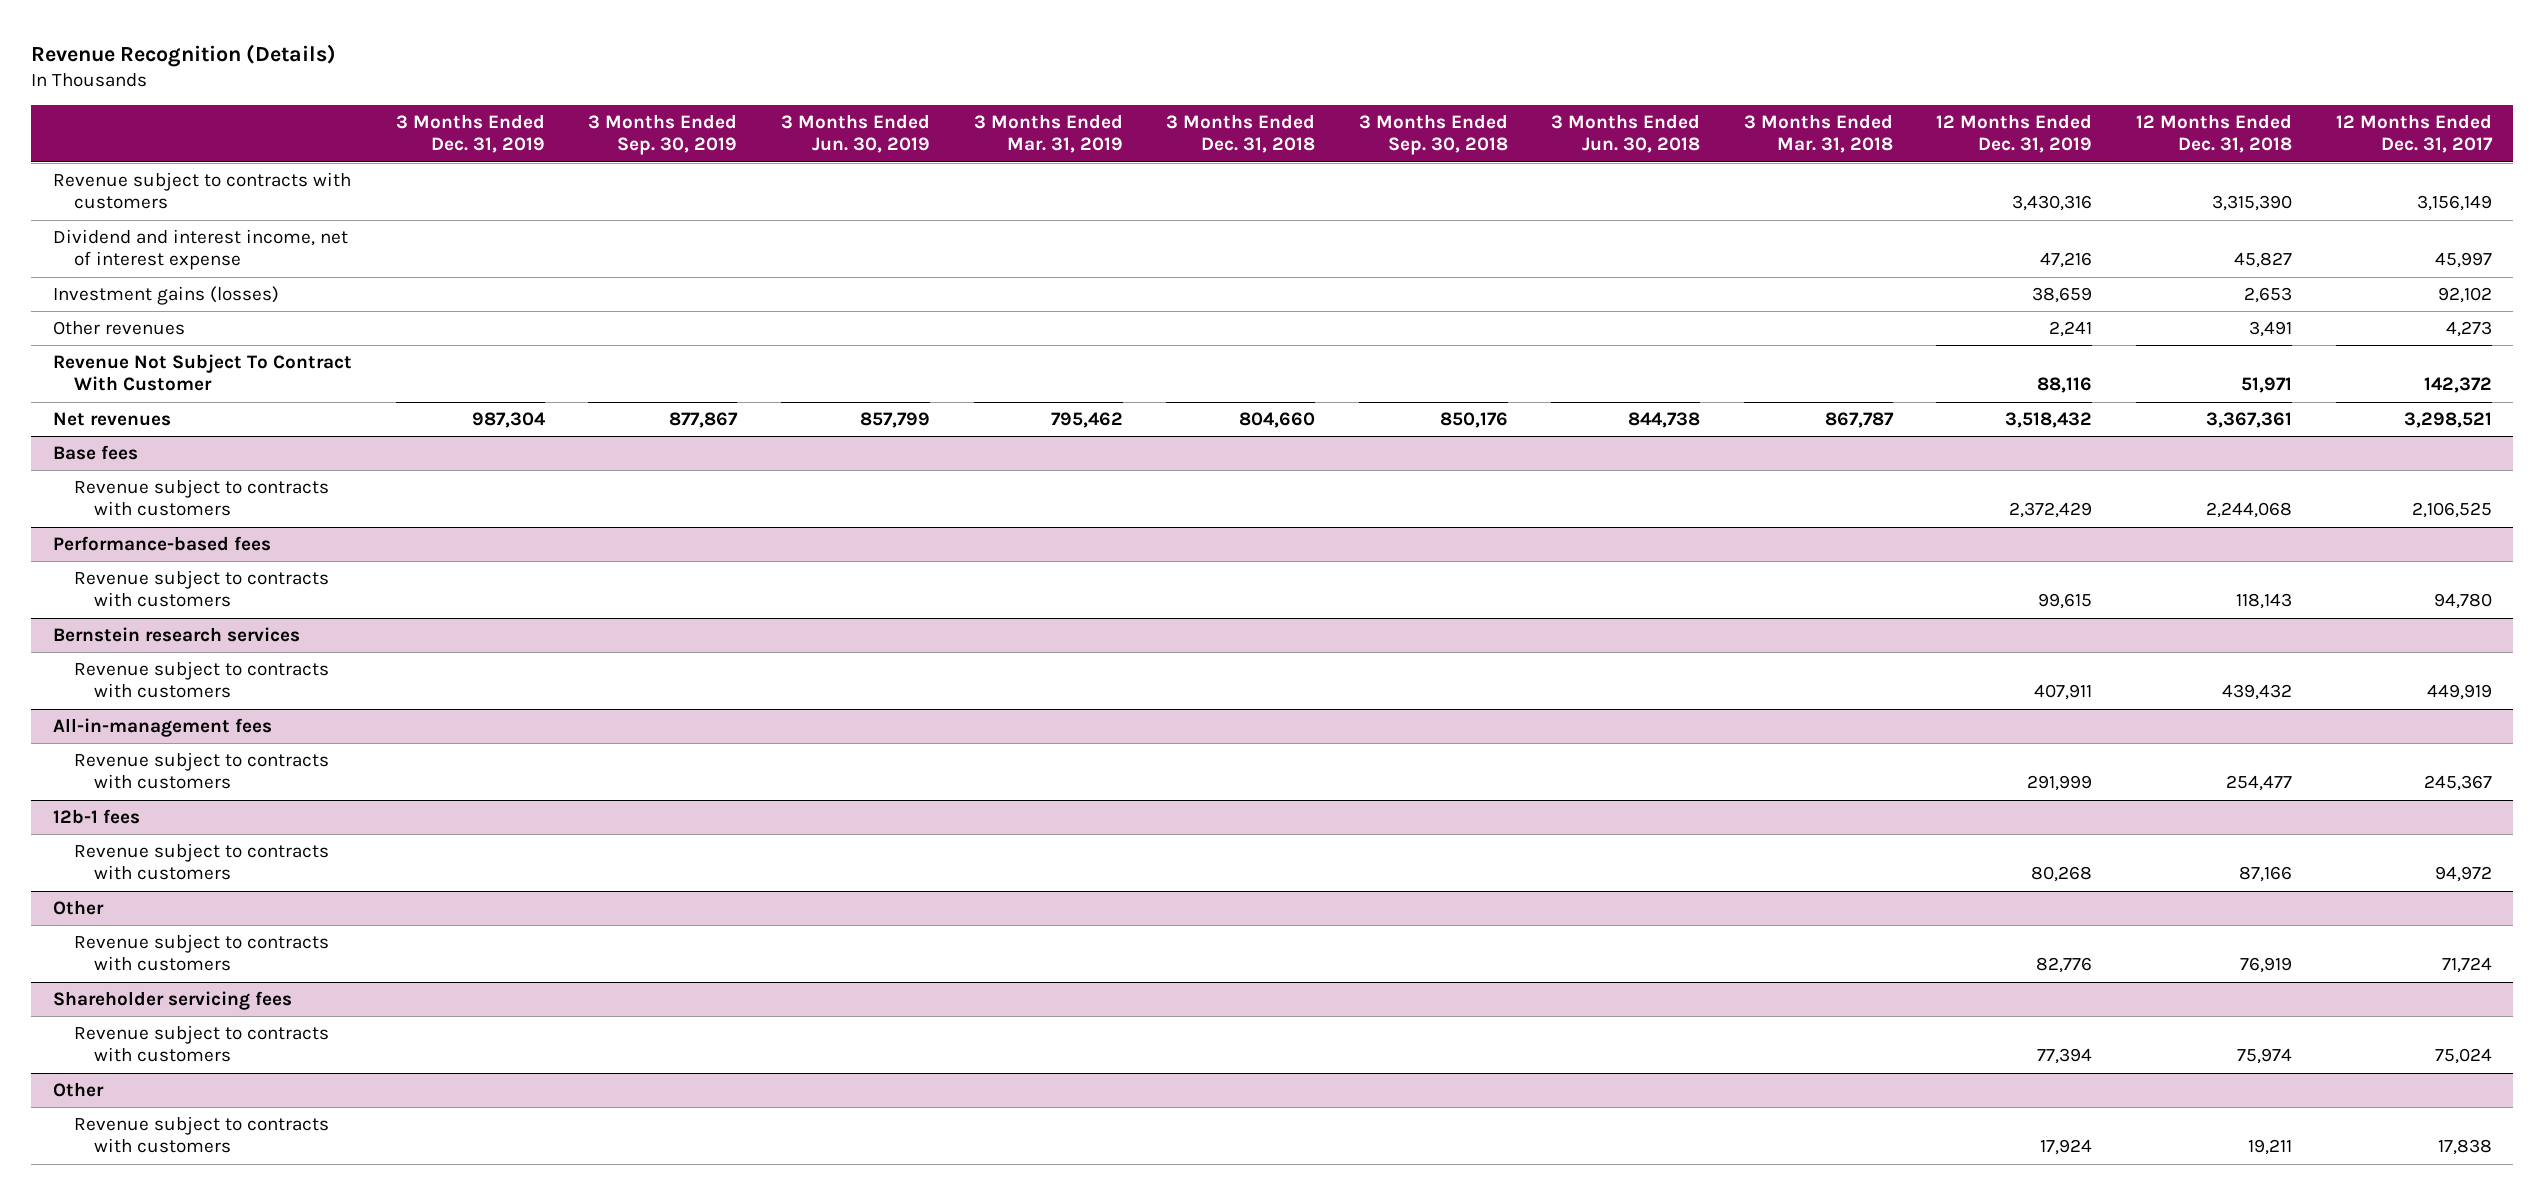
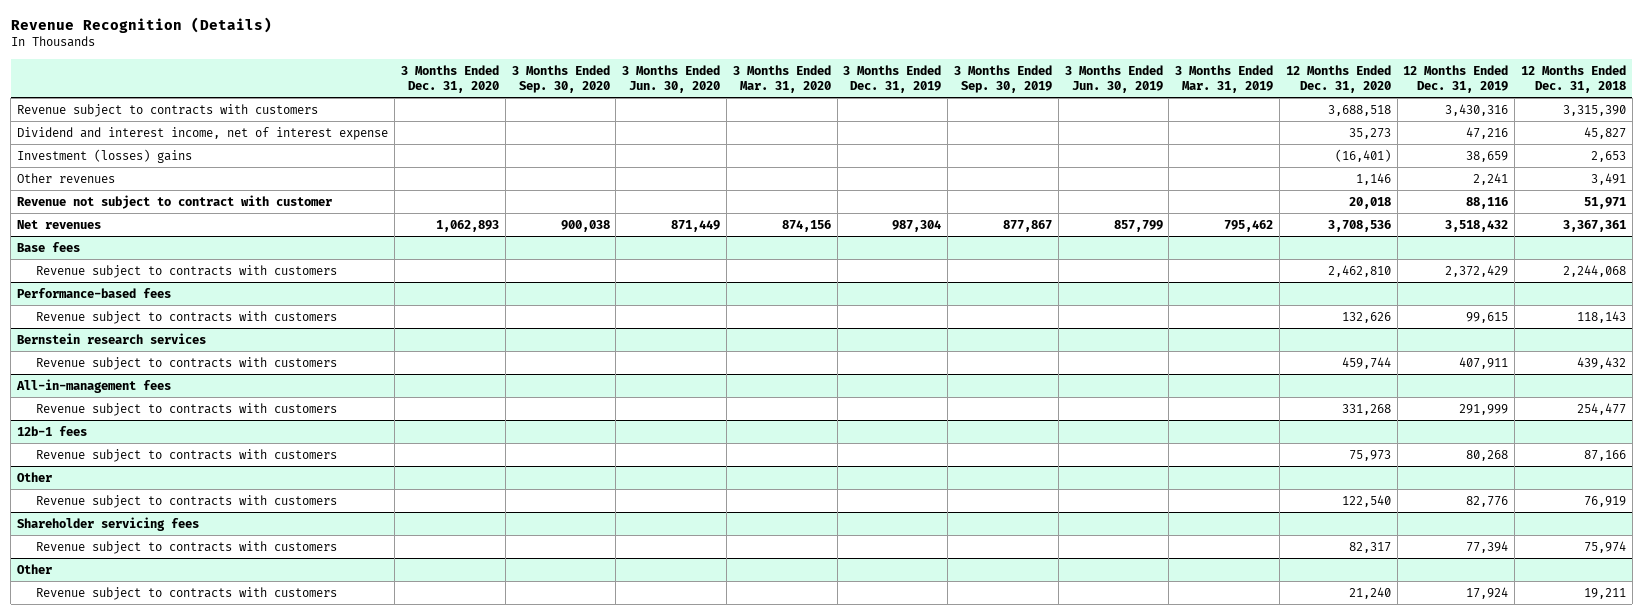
[1166,114,1316,154] 3 Months Ended Dec. 31, 2018 -> none
[1358,114,1508,156] 3 Months Ended Sep. 30, 2018 -> none
[1551,114,1701,154] 3 Months Ended Jun. 30, 2018 -> none
[1743,114,1893,154] 3 Months Ended Mar. 31, 2018 -> none
[2335,114,2493,154] 12 Months Ended Dec. 31, 2017 -> none
none -> [400,64,499,93] 3 Months Ended Dec. 31, 2020
none -> [511,64,610,93] 3 Months Ended Sep. 30, 2020
none -> [622,64,721,93] 3 Months Ended Jun. 30, 2020
none -> [732,64,831,93] 3 Months Ended Mar. 31, 2020
none -> [1285,64,1391,93] 12 Months Ended Dec. 31, 2020
[53,286,280,306] Investment gains (losses) -> [17,148,193,163] Investment (losses) gains
[53,354,353,392] Revenue Not Subject To Contract With Customer -> [17,194,333,209] Revenue not subject to contract with customer

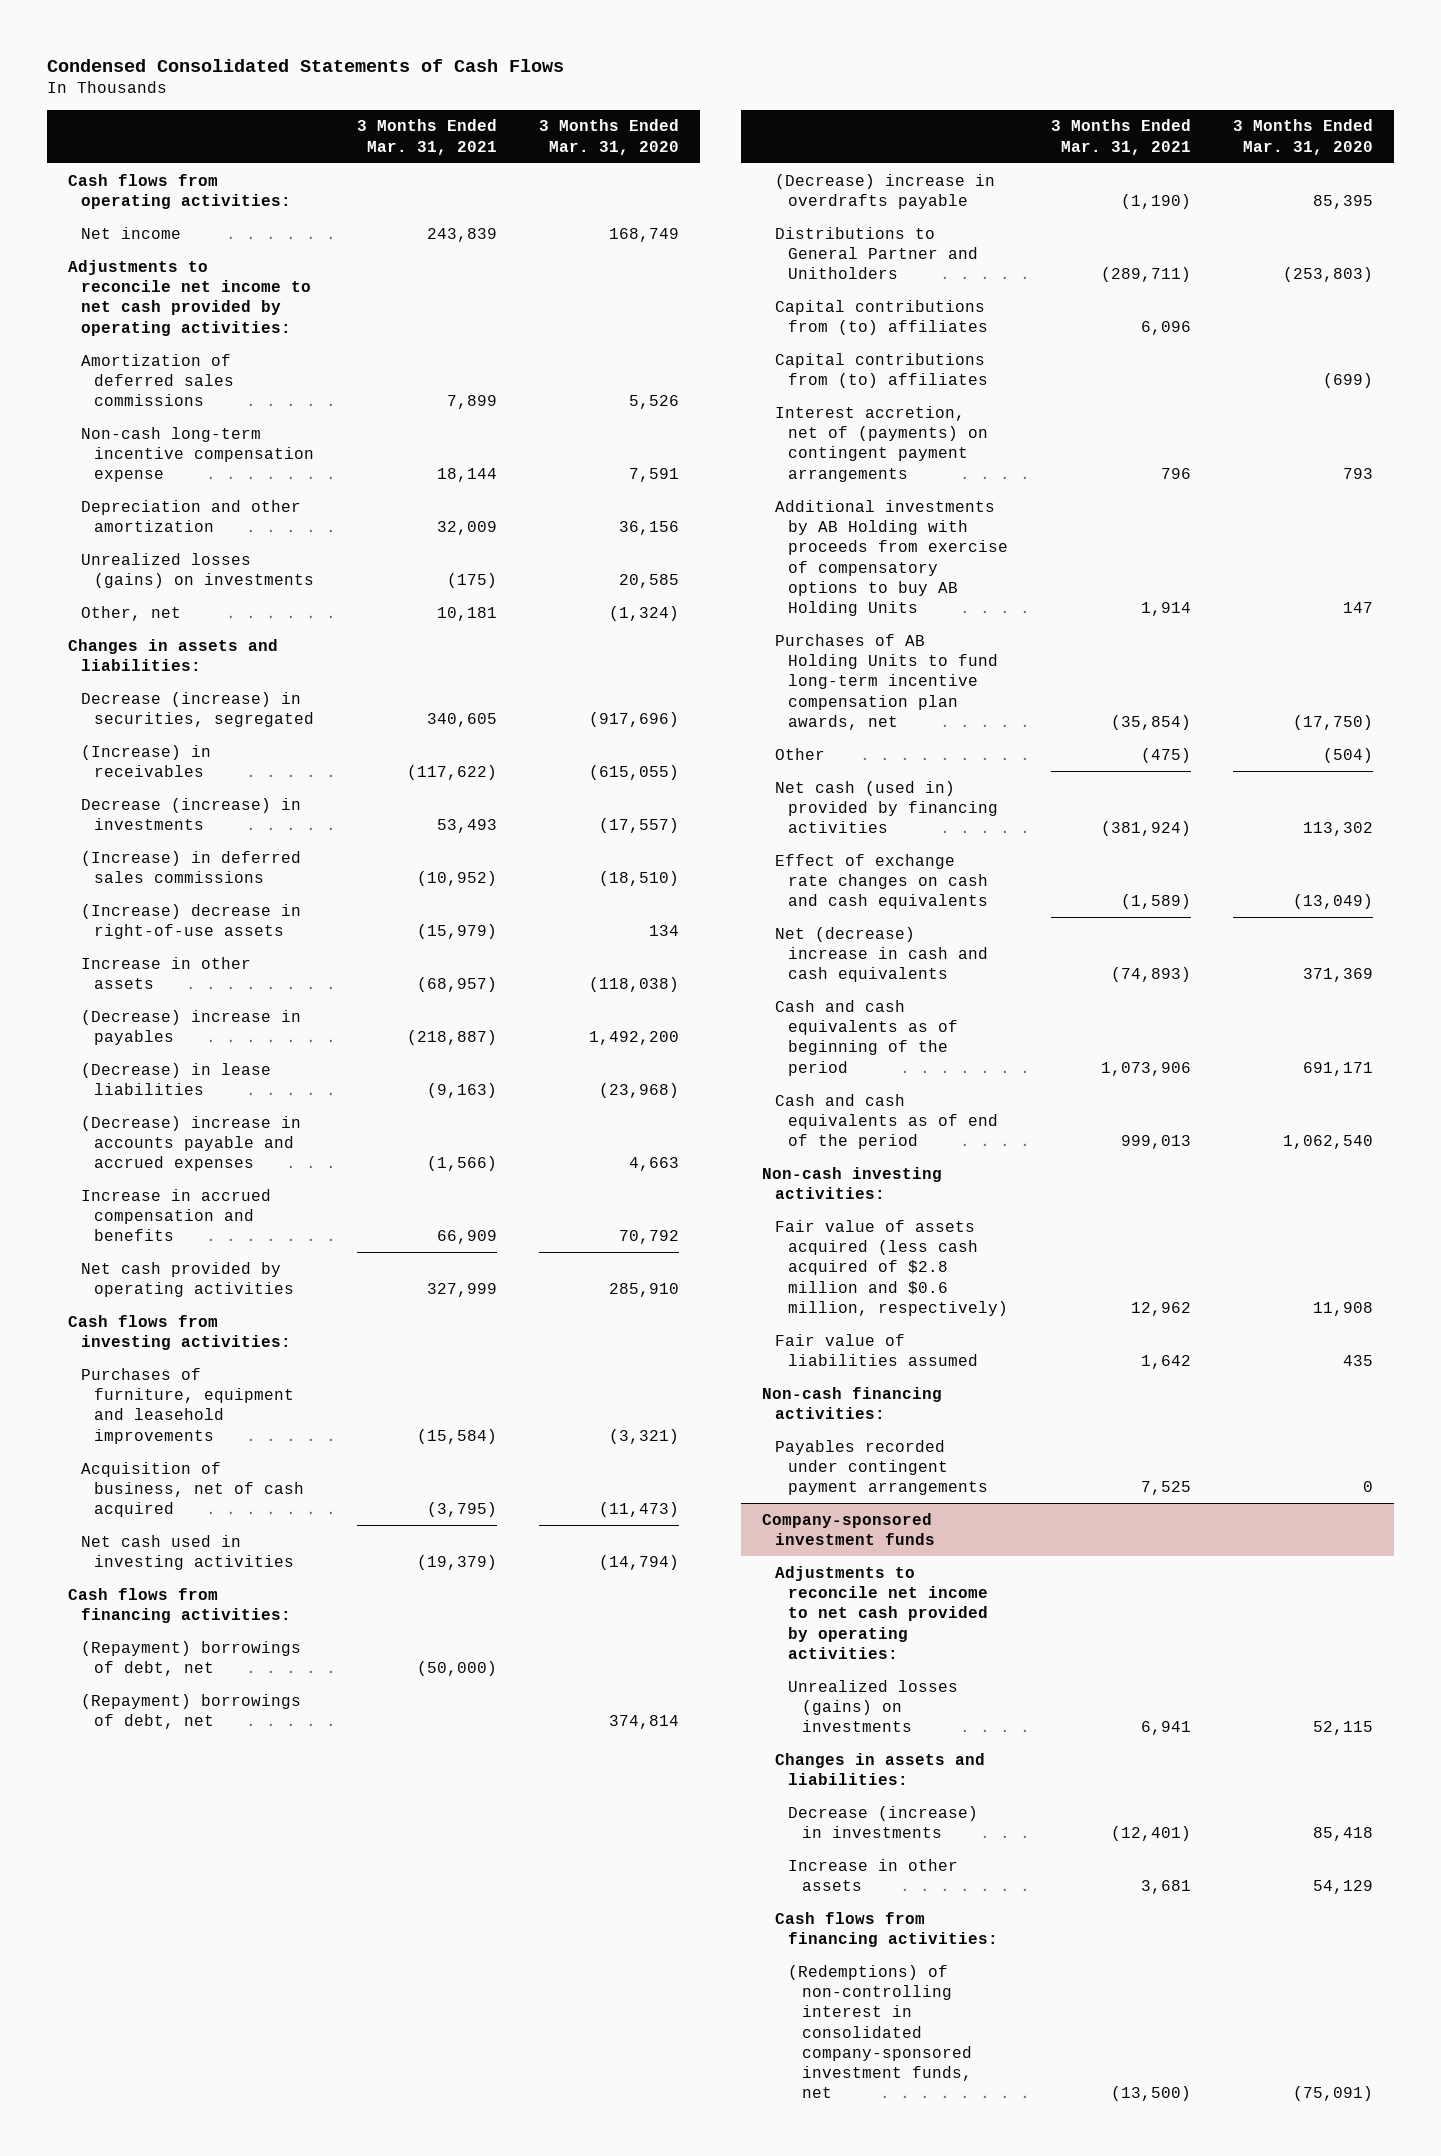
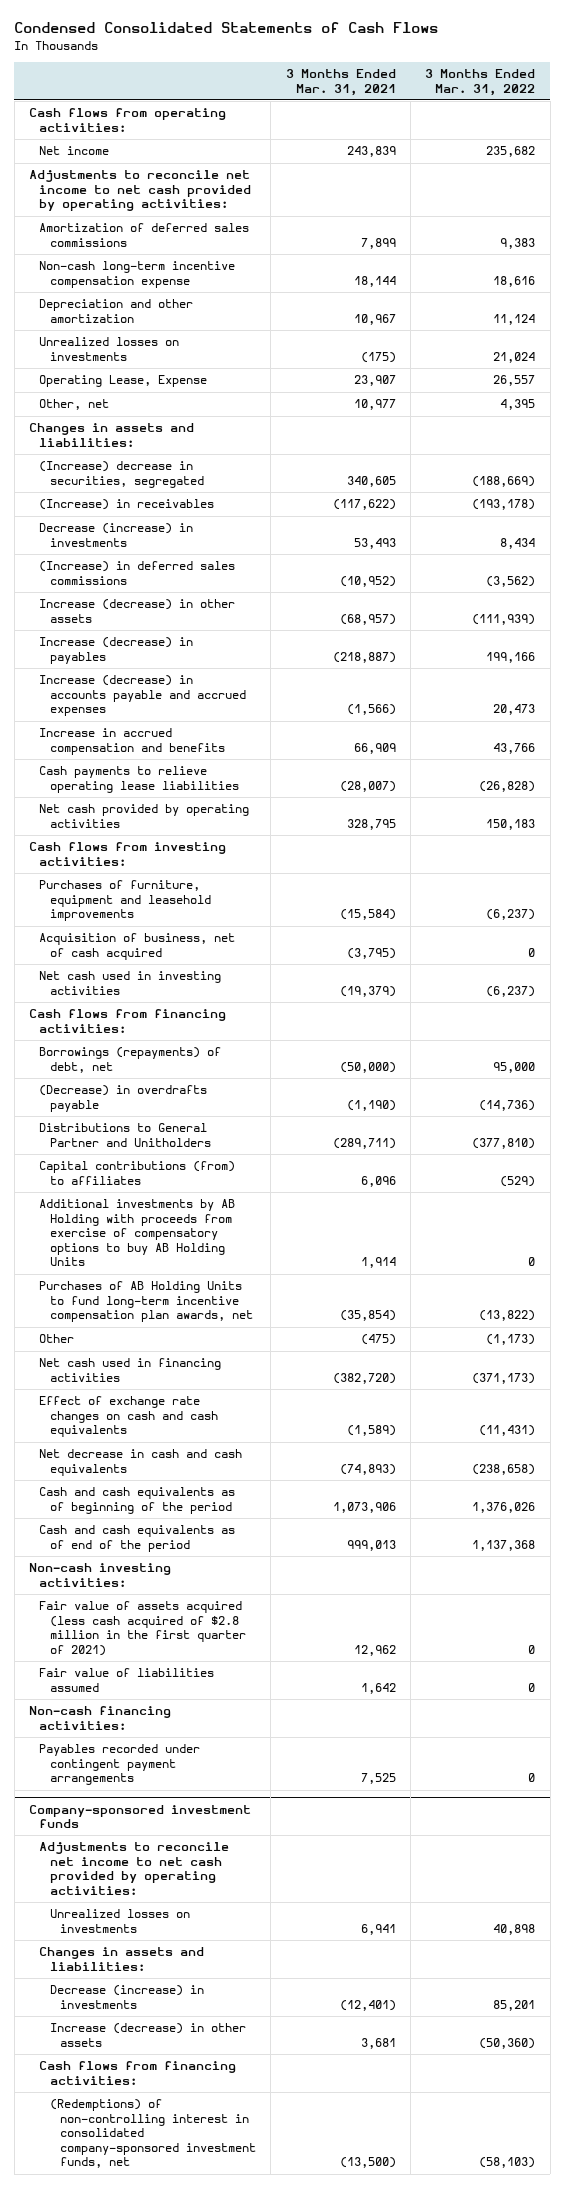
[539,119,680,155] 3 Months Ended Mar. 31, 2020 -> none
none -> [425,69,536,96] 3 Months Ended Mar. 31, 2022
[436,520,497,535] 32,009 -> [353,313,396,325] 10,967
[81,552,315,588] Unrealized losses (gains) on investments -> [39,337,180,361] Unrealized losses on investments
none -> [39,375,208,388] Operating Lease, Expense
[436,606,497,621] 10,181 -> [353,399,396,411] 10,977
[81,691,315,727] Decrease (increase) in securities, segregated -> [39,461,204,488] (Increase) decrease in securities, segregated
[81,903,302,939] (Increase) decrease in right-of-use assets -> none
[81,1062,272,1095] (Decrease) in lease liabilities -> none
[81,956,252,989] Increase in other assets -> [39,599,236,623] Increase (decrease) in other assets
[81,1009,302,1045] (Decrease) increase in payables -> [39,637,194,664] Increase (decrease) in payables
[81,1115,302,1172] (Decrease) increase in accounts payable and accrued expenses -> [39,675,246,717] Increase (decrease) in accounts payable and accrued expenses
none -> [39,766,239,793] Cash payments to relieve operating lease liabilities
[426,1282,497,1297] 327,999 -> [346,818,396,830] 328,795
[81,1693,302,1729] (Repayment) borrowings of debt, net -> none
[81,1640,302,1676] (Repayment) borrowings of debt, net -> [39,1047,222,1073] Borrowings (repayments) of debt, net
[775,173,996,209] (Decrease) increase in overdrafts payable -> [39,1085,208,1112] (Decrease) in overdrafts payable
[775,352,989,388] Capital contributions from (to) affiliates -> none
[775,405,989,482] Interest accretion, net of (payments) on contingent payment arrangements -> none
[775,299,989,335] Capital contributions from (to) affiliates -> [39,1161,236,1185] Capital contributions (from) to affiliates
[775,780,999,834] Net cash (used in) provided by financing activities -> [39,1358,222,1382] Net cash used in financing activities
[1100,821,1191,837] (381,924) -> [332,1372,396,1384] (382,720)
[775,926,989,983] Net (decrease) increase in cash and cash equivalents -> [39,1449,243,1476] Net decrease in cash and cash equivalents
[775,1219,1009,1316] Fair value of assets acquired (less cash acquired of $2.8 million and $0.6 million, respectively) -> [39,1601,246,1656] Fair value of assets acquired (less cash acquired of $2.8 million in the first quarter of 2021)
[788,1679,959,1733] Unrealized losses (gains) on investments -> [49,1909,190,1933] Unrealized losses on investments
[788,1858,959,1891] Increase in other assets -> [49,2023,246,2047] Increase (decrease) in other assets

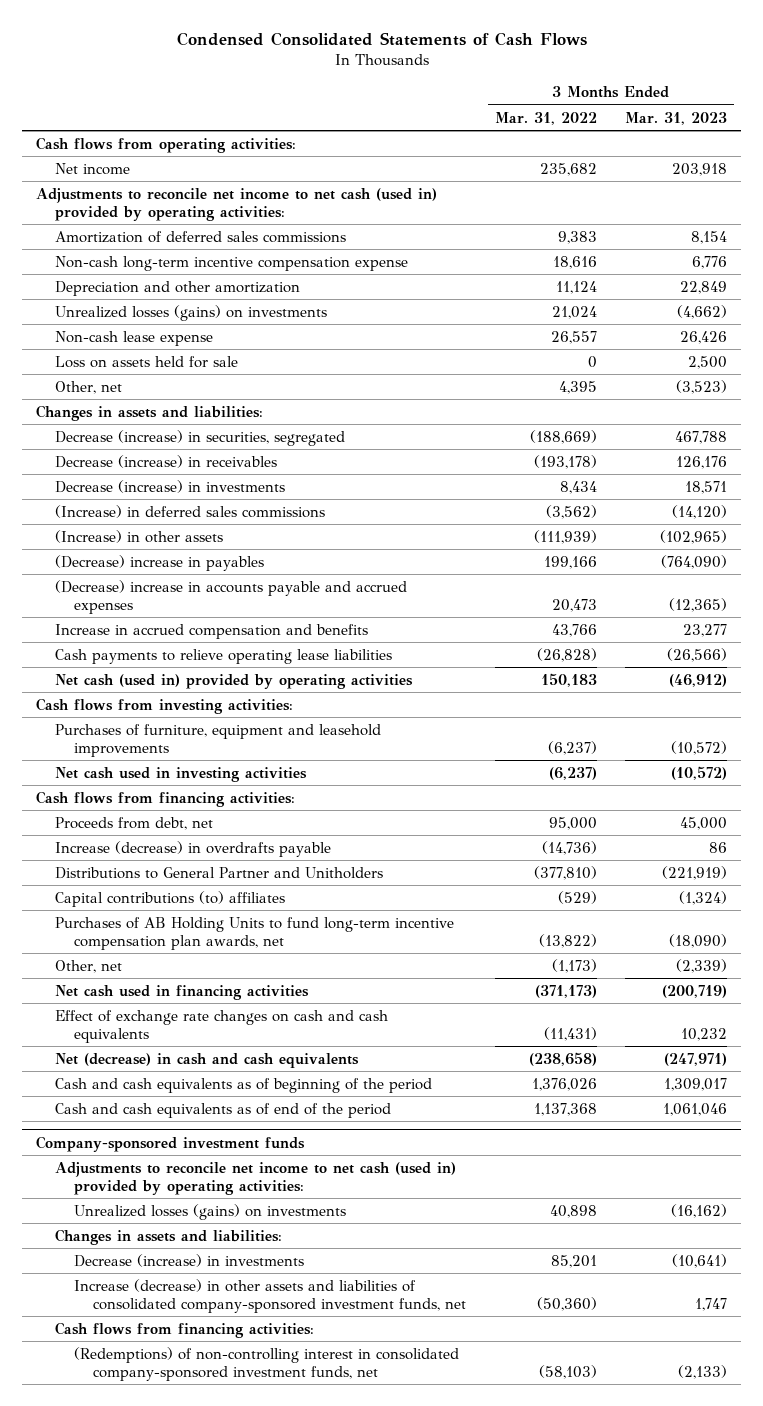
[285,69,396,96] 3 Months Ended Mar. 31, 2021 -> none
none -> [624,111,727,125] Mar. 31, 2023
[29,170,252,212] Adjustments to reconcile net income to net cash provided by operating activities: -> [36,187,438,221] Adjustments to reconcile net income to net cash (used in) provided by operating activities:
[39,337,180,361] Unrealized losses on investments -> [55,304,328,321] Unrealized losses (gains) on investments
[39,375,208,388] Operating Lease, Expense -> [55,330,214,346] Non-cash lease expense
none -> [55,355,239,368] Loss on assets held for sale
[39,461,204,488] (Increase) decrease in securities, segregated -> [55,429,346,446] Decrease (increase) in securities, segregated
[39,499,215,511] (Increase) in receivables -> [55,454,278,468] Decrease (increase) in receivables
[39,599,236,623] Increase (decrease) in other assets -> [55,529,224,543] (Increase) in other assets
[39,637,194,664] Increase (decrease) in payables -> [55,554,265,571] (Decrease) increase in payables
[39,675,246,717] Increase (decrease) in accounts payable and accrued expenses -> [55,579,408,614] (Decrease) increase in accounts payable and accrued expenses
[39,804,250,828] Net cash provided by operating activities -> [55,673,414,689] Net cash (used in) provided by operating activities
[39,933,236,960] Acquisition of business, net of cash acquired -> none
[39,1047,222,1073] Borrowings (repayments) of debt, net -> none
none -> [55,816,214,830] Proceeds from debt, net
[39,1085,208,1112] (Decrease) in overdrafts payable -> [55,840,332,857] Increase (decrease) in overdrafts payable
[39,1199,236,1267] Additional investments by AB Holding with proceeds from exercise of compensatory options to buy AB Holding Units -> none
[39,1161,236,1185] Capital contributions (from) to affiliates -> [55,890,286,907] Capital contributions (to) affiliates
[39,1334,75,1344] Other -> [55,959,123,973] Other, net
[39,1449,243,1476] Net decrease in cash and cash equivalents -> [55,1052,360,1068] Net (decrease) in cash and cash equivalents
[29,1563,172,1587] Non-cash investing activities: -> none
[39,1601,246,1656] Fair value of assets acquired (less cash acquired of $2.8 million in the first quarter of 2021) -> none
[39,1668,215,1692] Fair value of liabilities assumed -> none
[29,1706,172,1730] Non-cash financing activities: -> none
[39,1744,201,1786] Payables recorded under contingent payment arrangements -> none
[39,1842,230,1895] Adjustments to reconcile net income to net cash provided by operating activities: -> [55,1161,457,1195] Adjustments to reconcile net income to net cash (used in) provided by operating activities:
[49,1909,190,1933] Unrealized losses on investments -> [74,1203,347,1220] Unrealized losses (gains) on investments
[49,2023,246,2047] Increase (decrease) in other assets -> [74,1278,467,1313] Increase (decrease) in other assets and liabilities of consolidated company-sponsored investment funds, net

